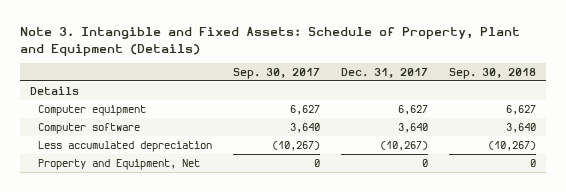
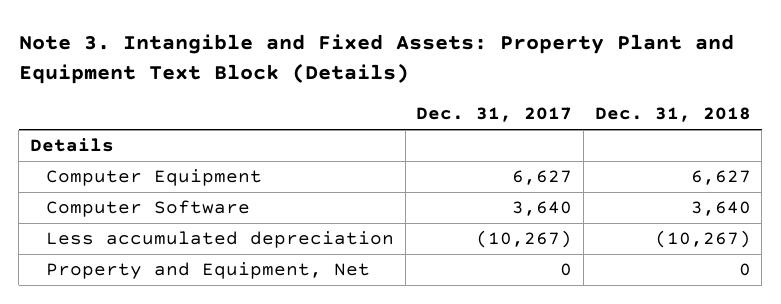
[20,27,521,56] Note 3. Intangible and Fixed Assets: Schedule of Property, Plant and Equipment (Details) -> [18,33,734,84] Note 3. Intangible and Fixed Assets: Property Plant and Equipment Text Block (Details)
[232,68,320,80] Sep. 30, 2017 -> none
[448,68,536,80] Sep. 30, 2018 -> none
none -> [594,107,751,123] Dec. 31, 2018
[38,104,147,116] Computer equipment -> [46,169,263,187] Computer Equipment
[38,122,141,134] Computer software -> [46,200,251,218] Computer Software

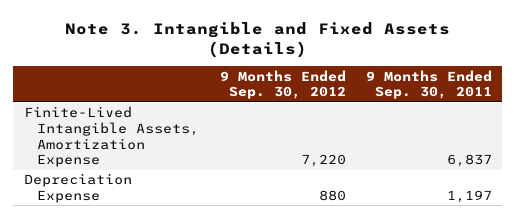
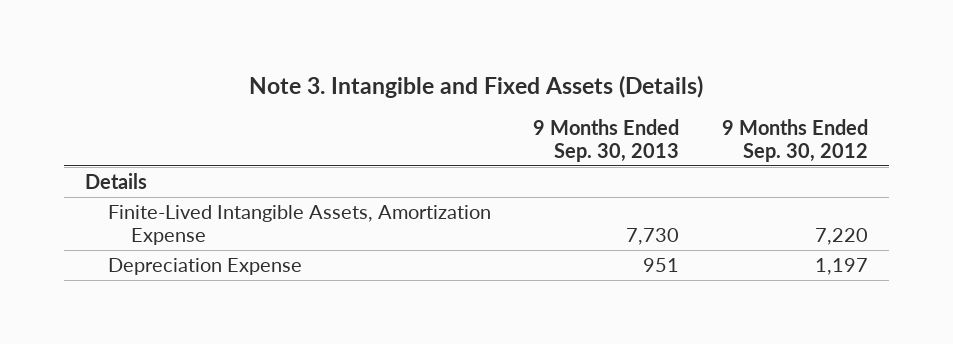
[366,69,493,100] 9 Months Ended Sep. 30, 2011 -> none
none -> [533,119,680,162] 9 Months Ended Sep. 30, 2013
none -> [84,173,147,190] Details
[318,189,346,201] 880 -> [814,258,868,276] 1,197

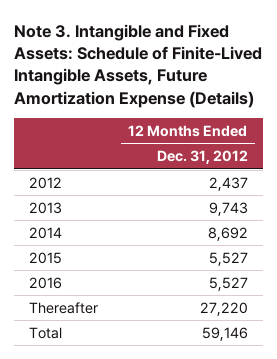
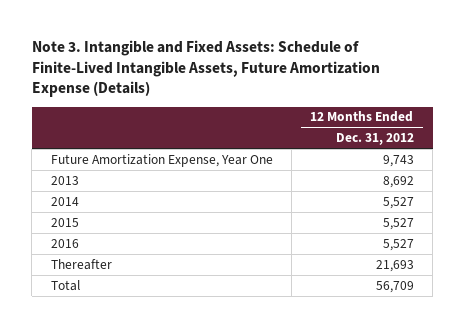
[29,176,63,189] 2012 -> none
none -> [50,153,273,167] Future Amortization Expense, Year One
[208,201,248,216] 9,743 -> [382,175,414,188] 8,692
[207,226,248,241] 8,692 -> [382,196,414,209] 5,527
[199,301,248,316] 27,220 -> [375,259,414,272] 21,693
[201,326,248,341] 59,146 -> [375,280,414,293] 56,709

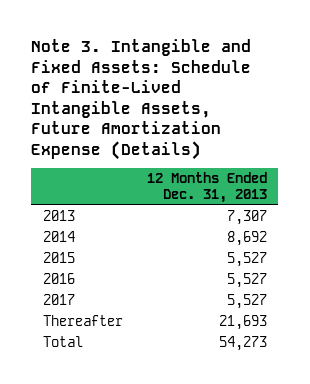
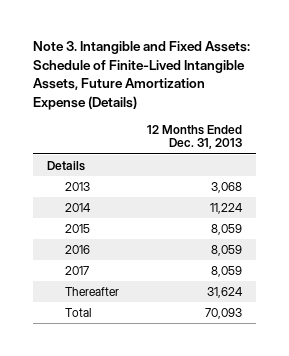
none -> [47,160,86,171] Details
[226,209,267,225] 7,307 -> [211,181,243,193] 3,068
[226,230,267,246] 8,692 -> [210,202,244,214] 11,224
[226,251,267,267] 5,527 -> [211,223,243,235] 8,059
[226,272,267,288] 5,527 -> [211,244,243,256] 8,059
[226,293,267,309] 5,527 -> [211,265,243,277] 8,059
[218,314,267,330] 21,693 -> [207,286,244,298] 31,624
[218,335,267,351] 54,273 -> [205,307,243,319] 70,093

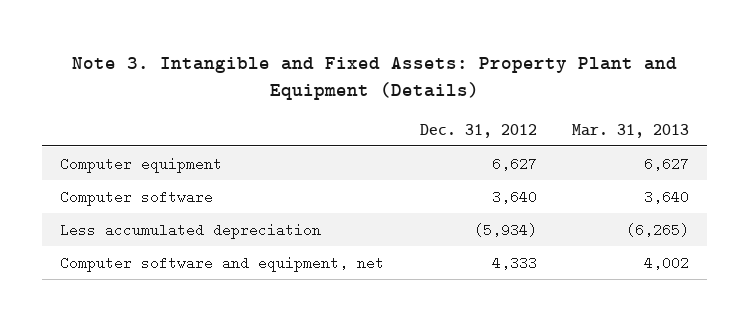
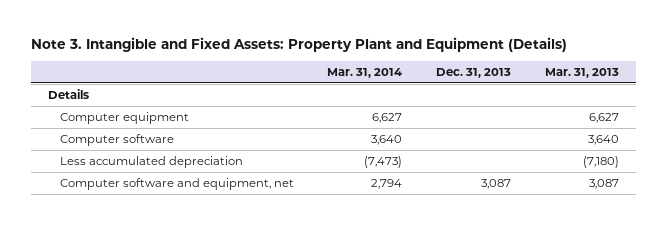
[419,123,537,138] Dec. 31, 2012 -> none
none -> [327,67,403,78] Mar. 31, 2014
none -> [436,67,512,78] Dec. 31, 2013
none -> [47,89,89,100] Details
[626,222,690,237] (6,265) -> [582,156,619,169] (7,180)
[644,255,690,270] 4,002 -> [588,179,619,190] 3,087

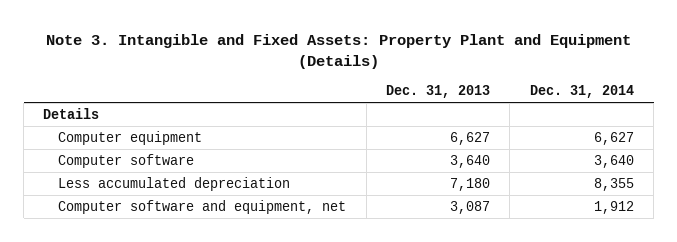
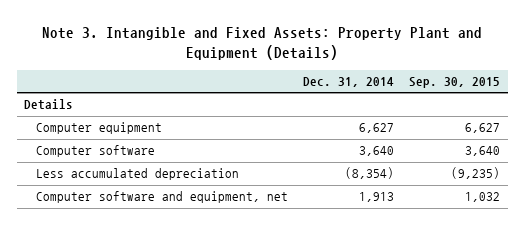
[385,85,490,99] Dec. 31, 2013 -> none
none -> [409,77,501,89] Sep. 30, 2015
[593,177,634,191] 8,355 -> [345,167,395,180] (8,354)
[593,200,634,214] 1,912 -> [359,192,395,203] 1,913

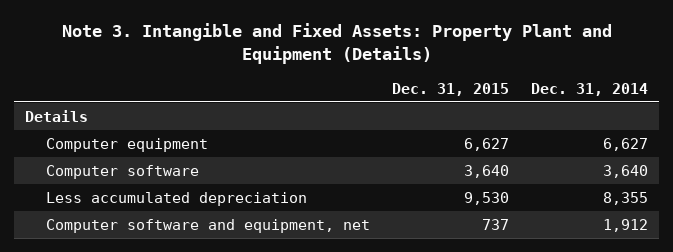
[409,77,501,89] Sep. 30, 2015 -> none
none -> [392,82,510,96] Dec. 31, 2015
[345,167,395,180] (8,354) -> [603,191,649,205] 8,355
[359,192,395,203] 1,913 -> [603,218,649,232] 1,912

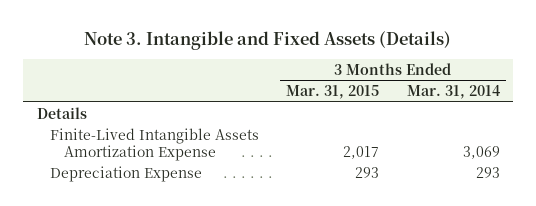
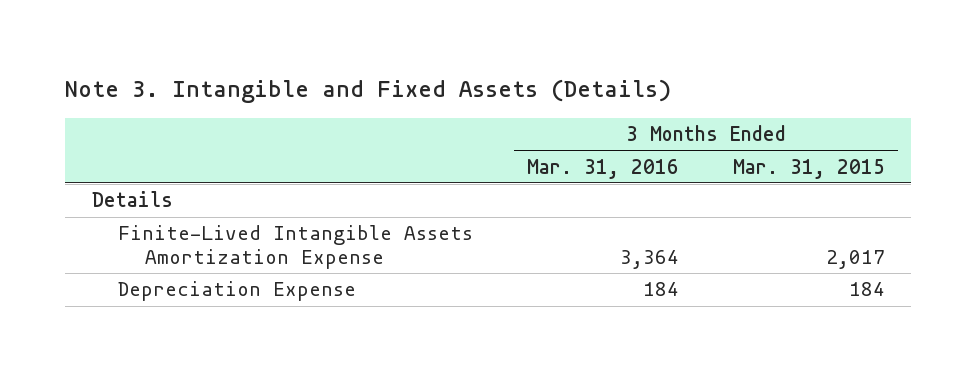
[406,85,500,100] Mar. 31, 2014 -> none
none -> [527,158,680,179] Mar. 31, 2016
[355,166,380,178] 293 -> [848,282,885,297] 184

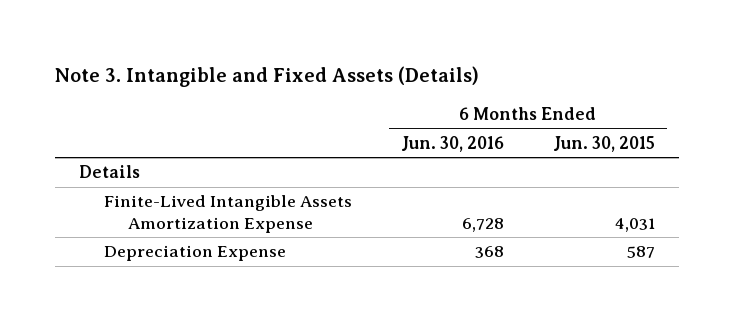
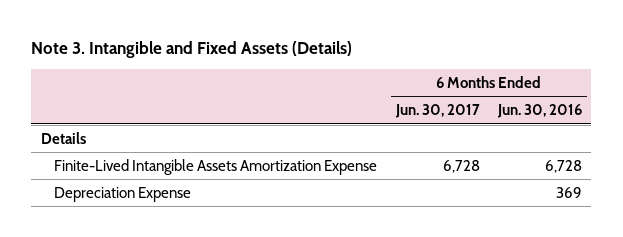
[552,135,655,152] Jun. 30, 2015 -> none
none -> [394,104,480,119] Jun. 30, 2017
[474,246,504,259] 368 -> [555,186,582,198] 369

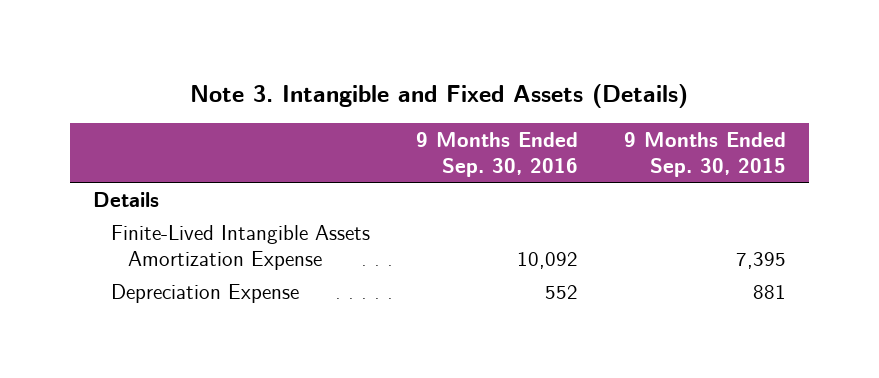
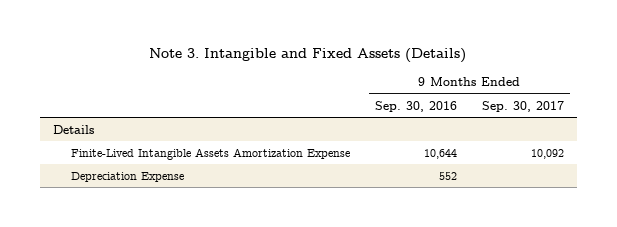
[623,131,786,177] 9 Months Ended Sep. 30, 2015 -> none
none -> [481,100,564,112] Sep. 30, 2017
[516,251,578,269] 10,092 -> [423,148,457,159] 10,644

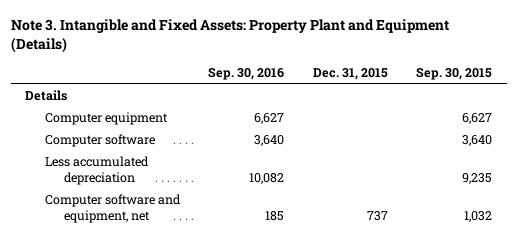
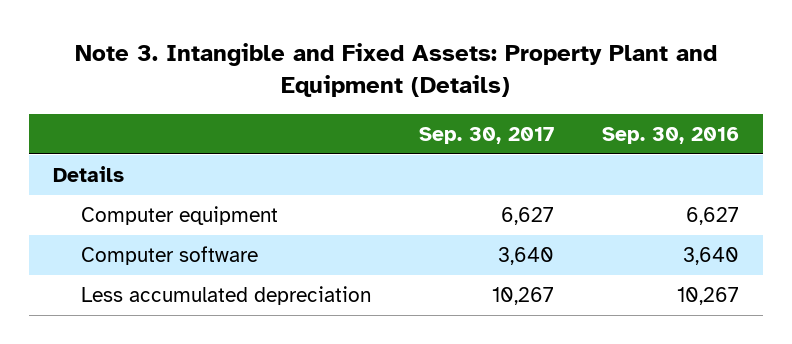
[312,68,388,81] Dec. 31, 2015 -> none
[416,67,493,81] Sep. 30, 2015 -> none
none -> [418,126,554,144] Sep. 30, 2017
[44,194,181,224] Computer software and equipment, net -> none
[249,173,285,185] 10,082 -> [677,287,740,306] 10,267

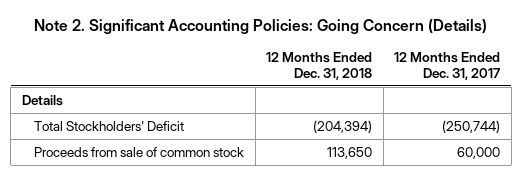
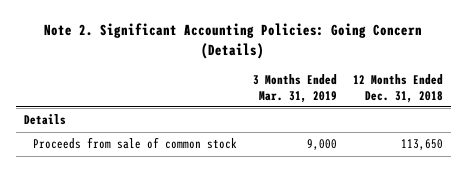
[394,52,501,80] 12 Months Ended Dec. 31, 2017 -> none
none -> [252,74,337,103] 3 Months Ended Mar. 31, 2019
[34,120,185,131] Total Stockholders' Deficit -> none

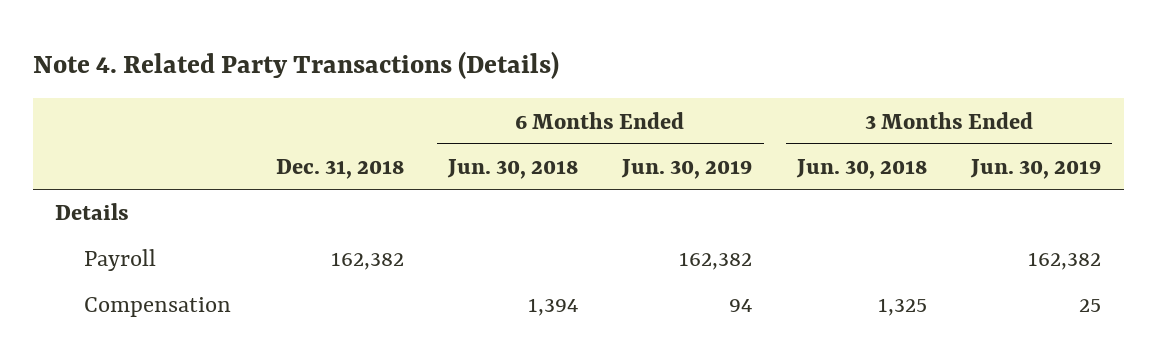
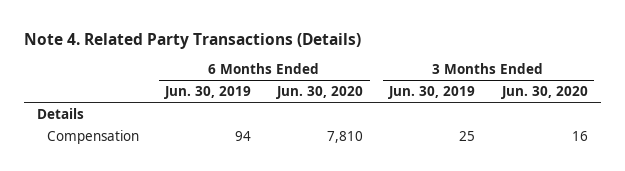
[275,159,404,180] Dec. 31, 2018 -> none
[447,159,579,180] Jun. 30, 2018 -> none
[795,159,927,180] Jun. 30, 2018 -> none
none -> [276,86,364,100] Jun. 30, 2020
none -> [500,86,588,100] Jun. 30, 2020
[84,249,157,272] Payroll -> none

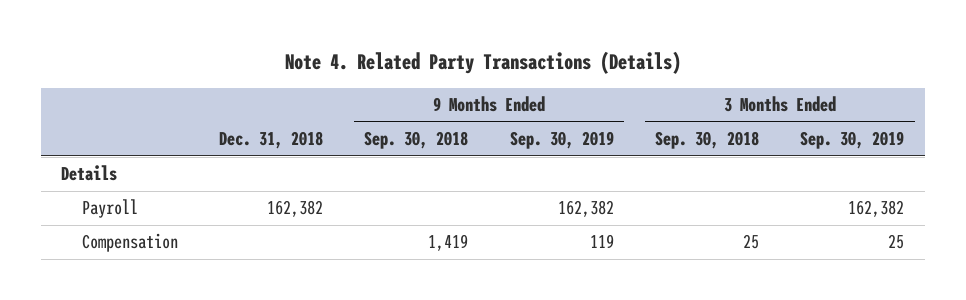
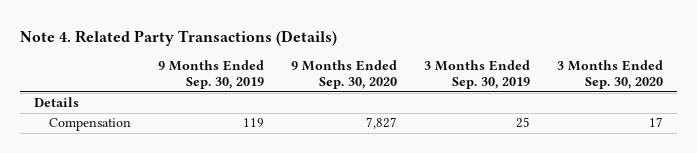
[219,131,324,150] Dec. 31, 2018 -> none
[364,131,469,150] Sep. 30, 2018 -> none
[655,131,760,150] Sep. 30, 2018 -> none
none -> [291,60,398,90] 9 Months Ended Sep. 30, 2020
none -> [557,60,664,90] 3 Months Ended Sep. 30, 2020
[81,199,138,219] Payroll -> none

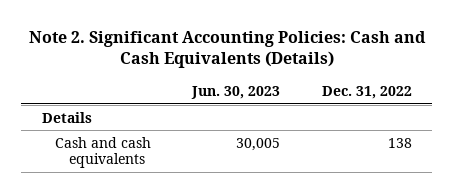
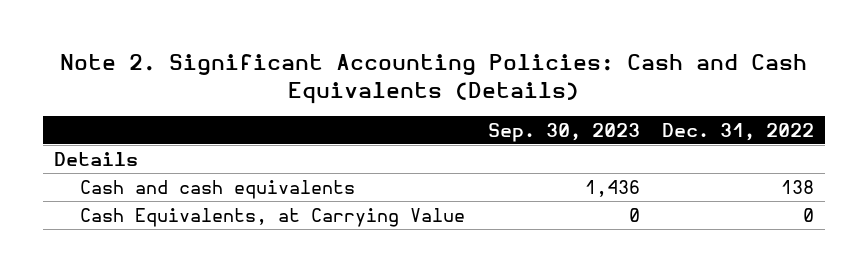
[191,86,281,100] Jun. 30, 2023 -> none
none -> [487,122,640,142] Sep. 30, 2023
none -> [79,207,465,227] Cash Equivalents, at Carrying Value

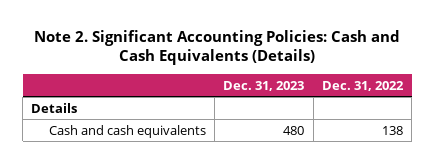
[487,122,640,142] Sep. 30, 2023 -> none
none -> [223,80,305,91] Dec. 31, 2023
[79,207,465,227] Cash Equivalents, at Carrying Value -> none

